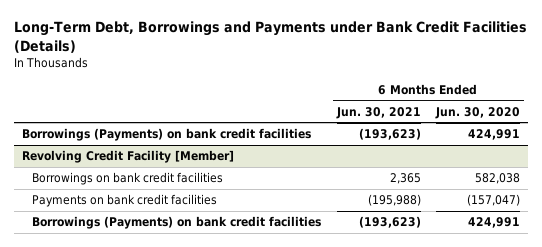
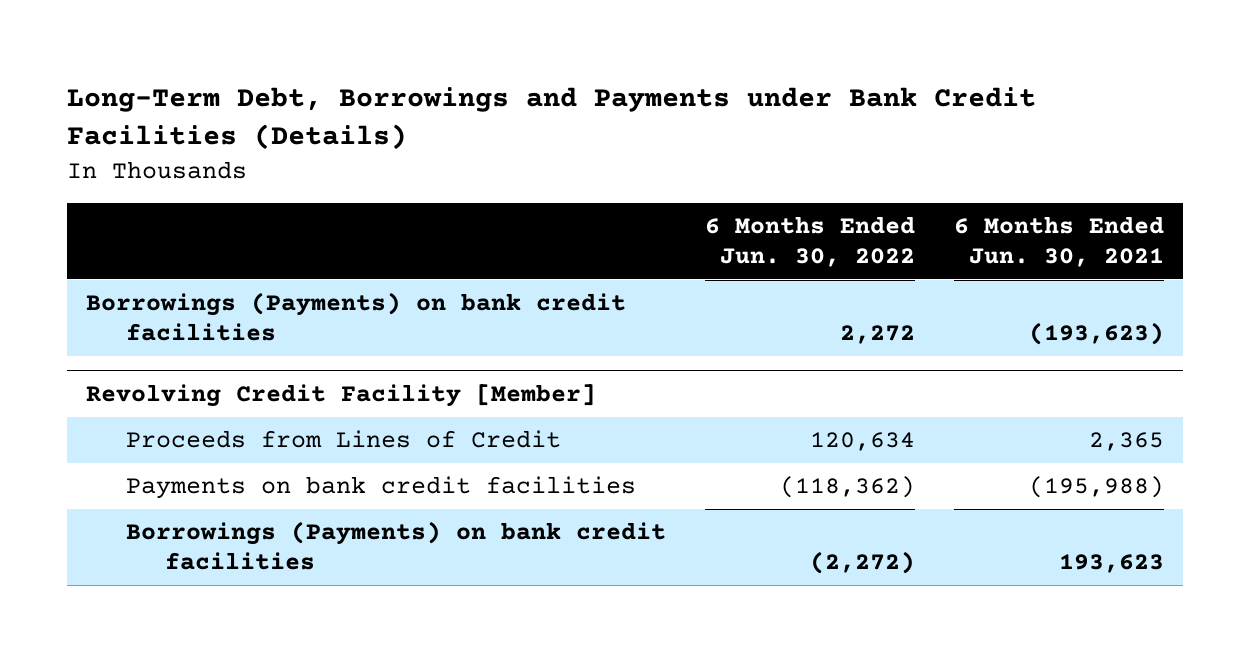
[435,106,521,119] Jun. 30, 2020 -> none
none -> [704,215,915,267] 6 Months Ended Jun. 30, 2022
[32,172,224,186] Borrowings on bank credit facilities -> [125,430,561,449] Proceeds from Lines of Credit
[358,216,421,229] (193,623) -> [1058,554,1164,574] 193,623

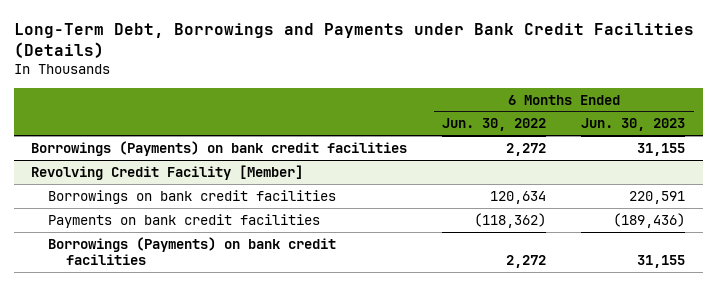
[953,215,1164,267] 6 Months Ended Jun. 30, 2021 -> none
none -> [581,118,686,132] Jun. 30, 2023
[125,430,561,449] Proceeds from Lines of Credit -> [48,189,337,204] Borrowings on bank credit facilities
[809,551,915,575] (2,272) -> [506,255,547,269] 2,272

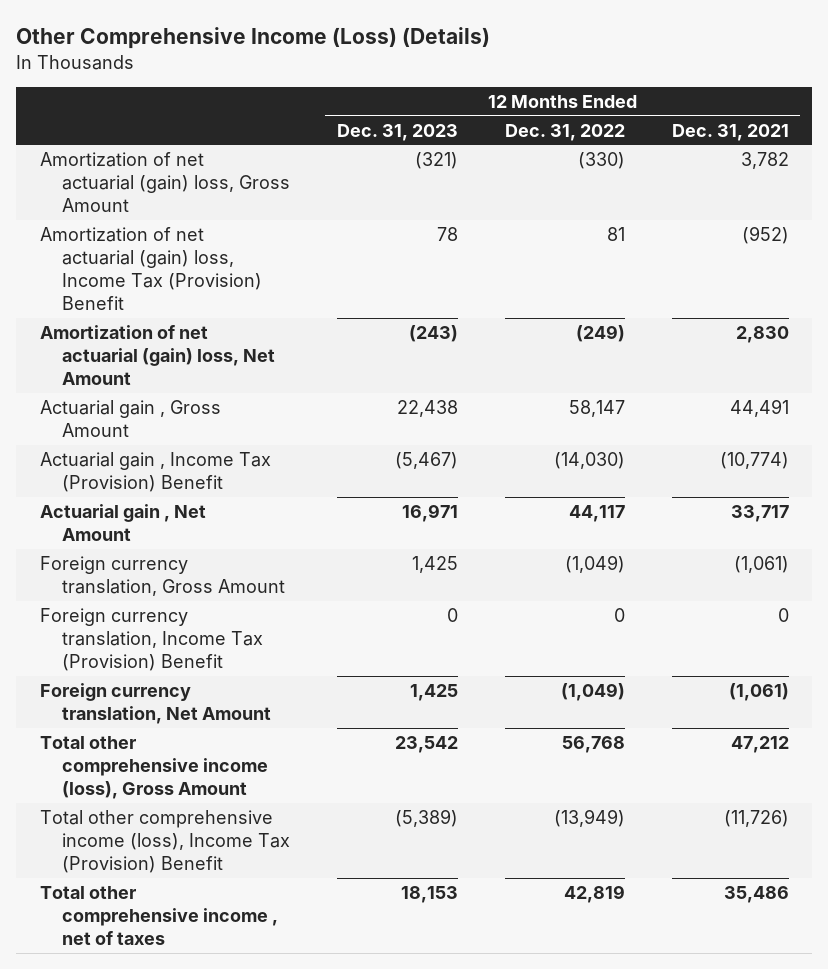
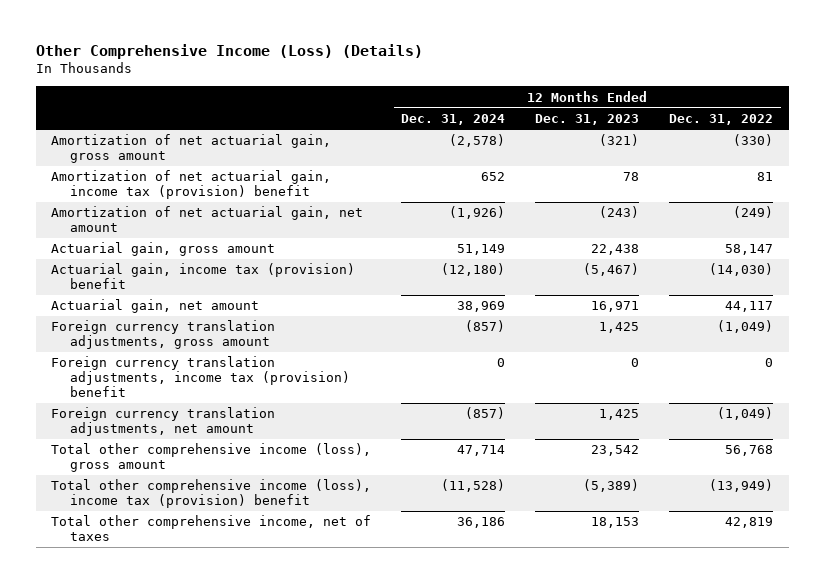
[671,123,789,141] Dec. 31, 2021 -> none
none -> [401,114,506,126] Dec. 31, 2024
[39,151,290,213] Amortization of net actuarial (gain) loss, Gross Amount -> [50,134,331,164] Amortization of net actuarial gain, gross amount
[39,226,262,311] Amortization of net actuarial (gain) loss, Income Tax (Provision) Benefit -> [50,170,331,200] Amortization of net actuarial gain, income tax (provision) benefit
[39,324,275,386] Amortization of net actuarial (gain) loss, Net Amount -> [50,206,363,233] Amortization of net actuarial gain, net amount
[39,399,221,438] Actuarial gain , Gross Amount -> [50,242,275,257] Actuarial gain, gross amount
[39,451,271,493] Actuarial gain , Income Tax (Provision) Benefit -> [50,263,355,290] Actuarial gain, income tax (provision) benefit
[39,503,206,542] Actuarial gain , Net Amount -> [50,299,259,314] Actuarial gain, net amount
[39,555,285,597] Foreign currency translation, Gross Amount -> [50,320,275,350] Foreign currency translation adjustments, gross amount
[39,607,263,672] Foreign currency translation, Income Tax (Provision) Benefit -> [50,356,350,398] Foreign currency translation adjustments, income tax (provision) benefit
[39,682,271,725] Foreign currency translation, Net Amount -> [50,407,275,437] Foreign currency translation adjustments, net amount
[39,735,268,800] Total other comprehensive income (loss), Gross Amount -> [50,443,371,473] Total other comprehensive income (loss), gross amount
[39,809,290,874] Total other comprehensive income (loss), Income Tax (Provision) Benefit -> [50,479,371,509] Total other comprehensive income (loss), income tax (provision) benefit
[39,885,278,946] Total other comprehensive income , net of taxes -> [50,515,371,542] Total other comprehensive income, net of taxes

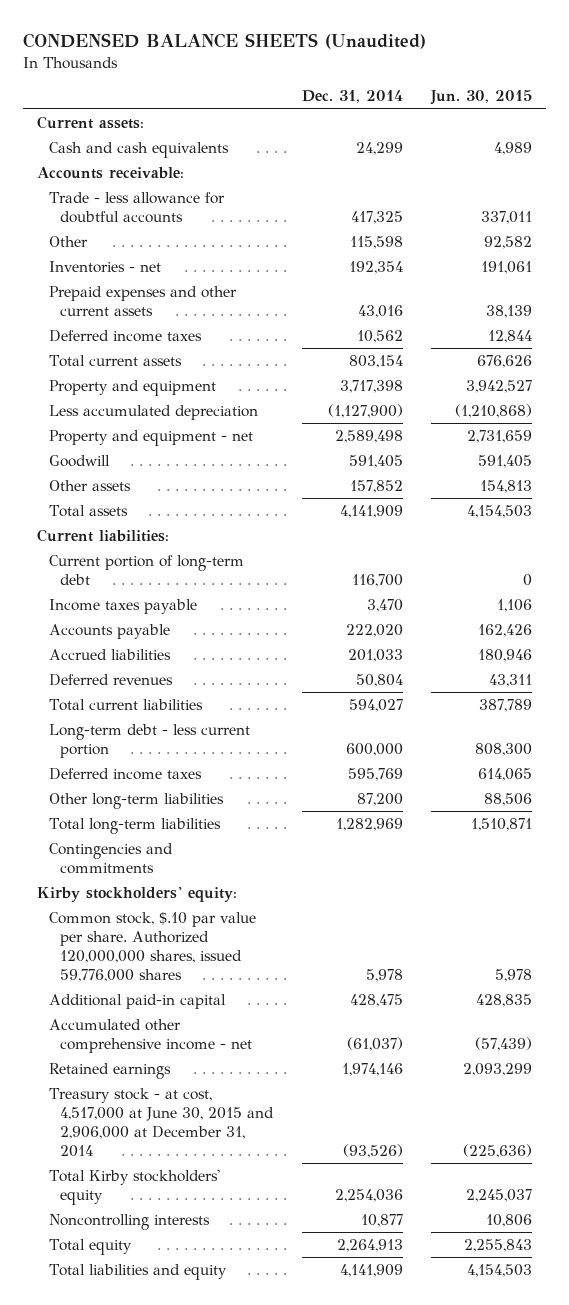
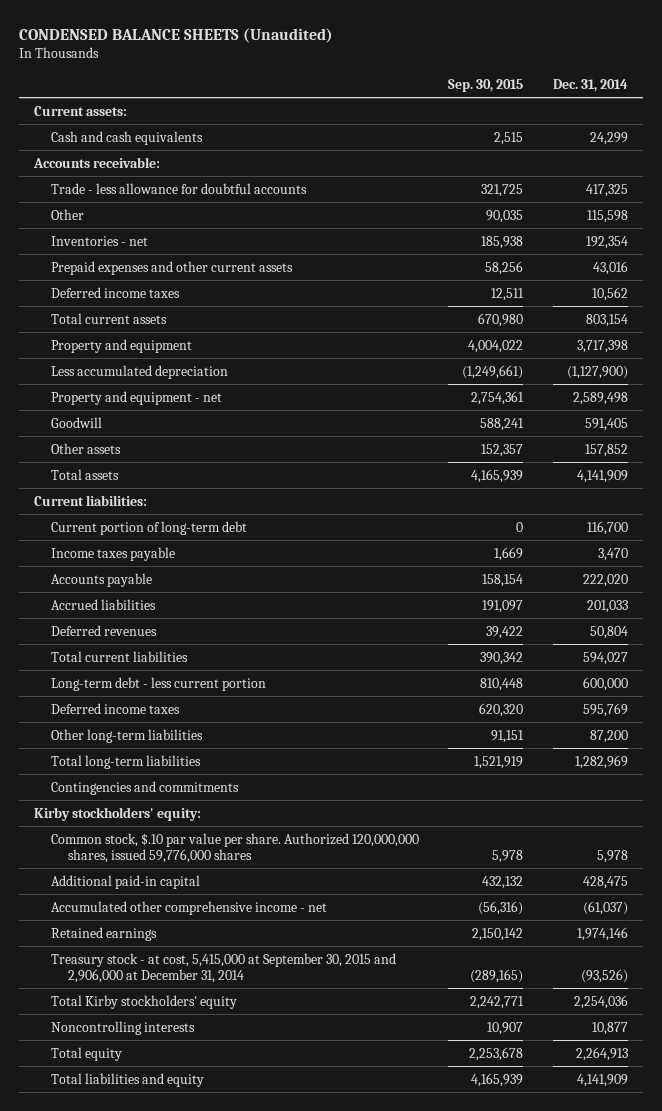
[429,90,532,106] Jun. 30, 2015 -> none
none -> [448,78,524,92] Sep. 30, 2015
[48,1087,275,1158] Treasury stock - at cost, 4,517,000 at June 30, 2015 and 2,906,000 at December 31, 2014 -> [50,952,396,983] Treasury stock - at cost, 5,415,000 at September 30, 2015 and 2,906,000 at December 31, 2014

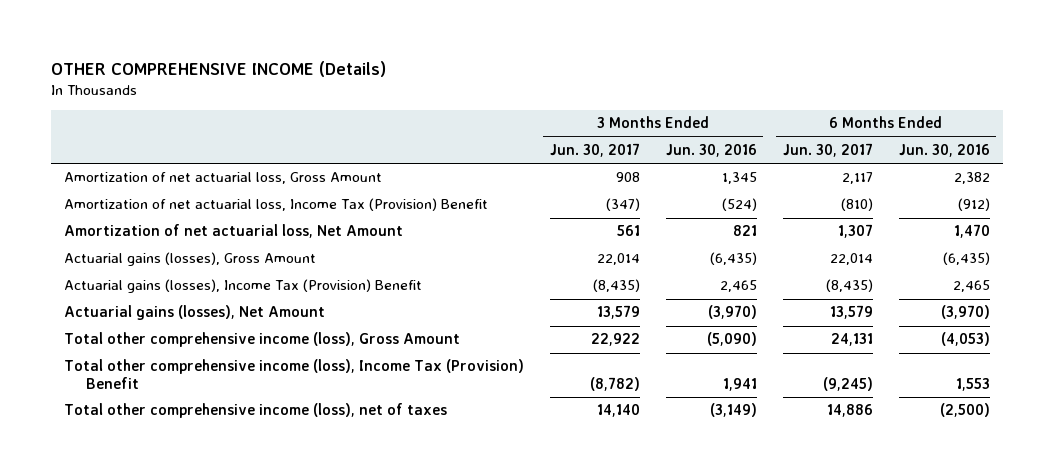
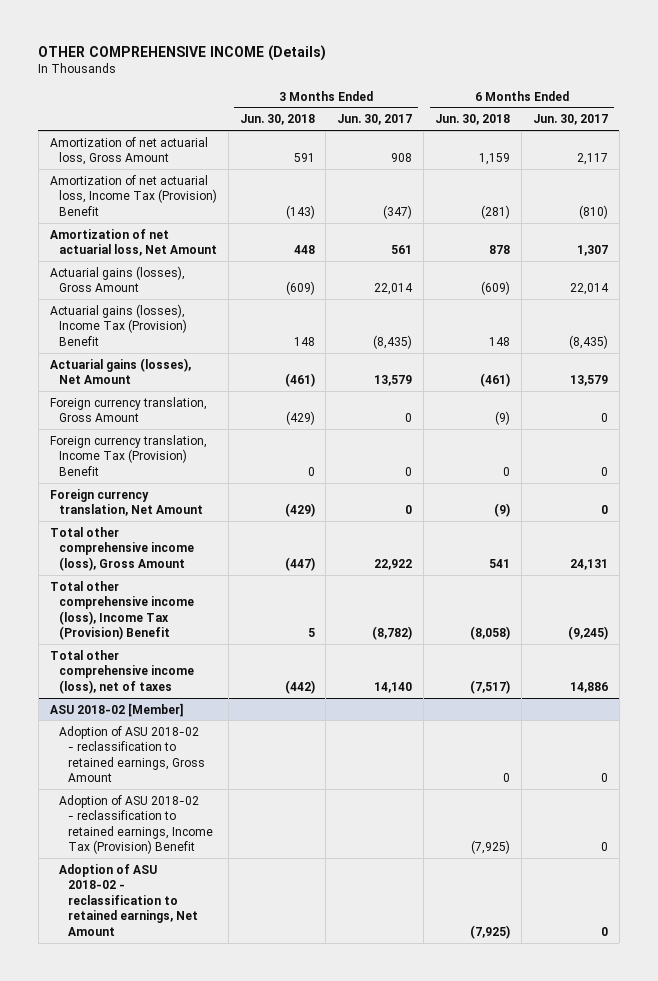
[665,144,757,158] Jun. 30, 2016 -> none
[898,144,990,158] Jun. 30, 2016 -> none
none -> [239,114,315,126] Jun. 30, 2018
none -> [435,114,511,126] Jun. 30, 2018
none -> [49,396,207,423] Foreign currency translation, Gross Amount
none -> [49,434,207,476] Foreign currency translation, Income Tax (Provision) Benefit
none -> [49,488,203,517] Foreign currency translation, Net Amount
none -> [49,702,184,717] ASU 2018-02 [Member]
none -> [58,725,205,783] Adoption of ASU 2018-02 - reclassification to retained earnings, Gross Amount
none -> [58,794,213,855] Adoption of ASU 2018-02 - reclassification to retained earnings, Income Tax (Provision) Benefit
none -> [58,863,198,937] Adoption of ASU 2018-02 - reclassification to retained earnings, Net Amount

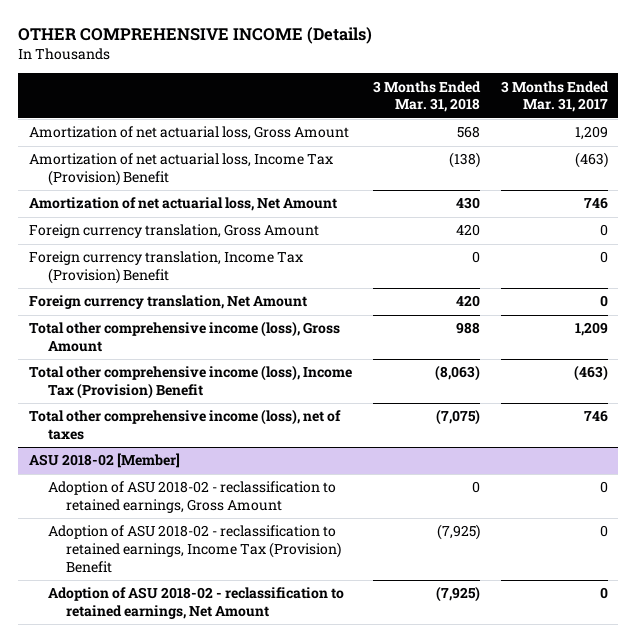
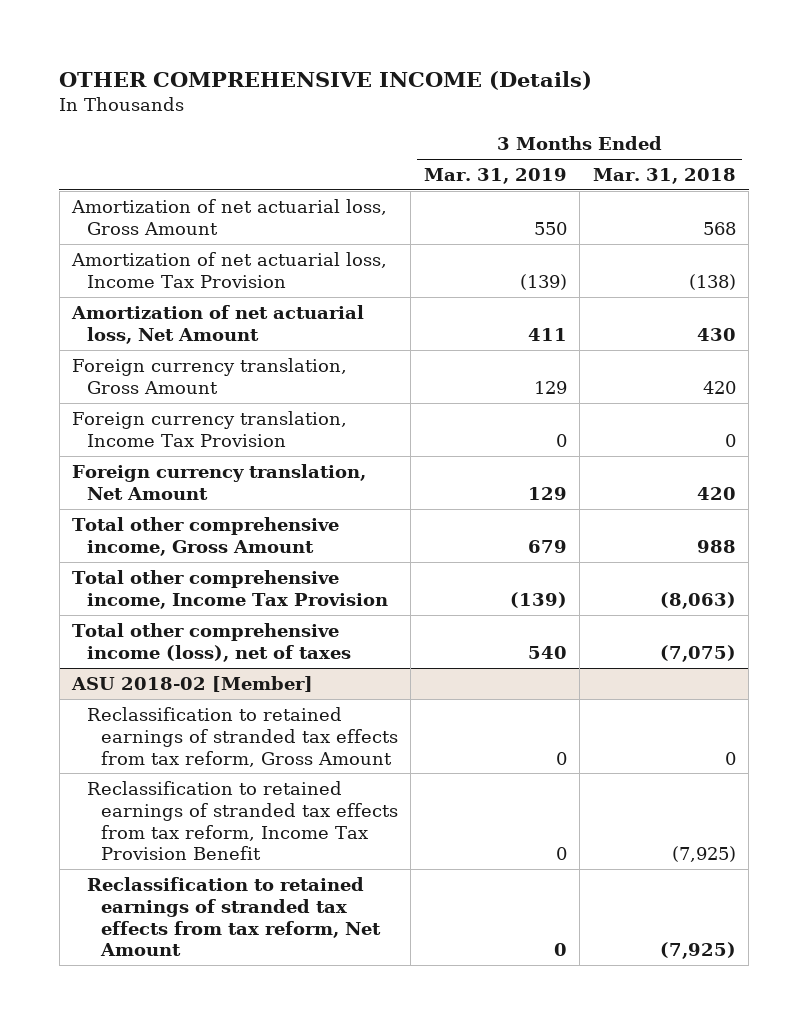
[500,80,609,113] 3 Months Ended Mar. 31, 2017 -> none
none -> [423,168,567,185] Mar. 31, 2019
[28,153,333,187] Amortization of net actuarial loss, Income Tax (Provision) Benefit -> [71,251,388,288] Amortization of net actuarial loss, Income Tax Provision
[28,251,303,285] Foreign currency translation, Income Tax (Provision) Benefit -> [72,410,348,447] Foreign currency translation, Income Tax Provision
[28,321,340,353] Total other comprehensive income (loss), Gross Amount -> [72,516,340,556] Total other comprehensive income, Gross Amount
[28,365,352,400] Total other comprehensive income (loss), Income Tax (Provision) Benefit -> [72,569,388,609] Total other comprehensive income, Income Tax Provision
[47,481,336,514] Adoption of ASU 2018-02 - reclassification to retained earnings, Gross Amount -> [86,706,398,767] Reclassification to retained earnings of stranded tax effects from tax reform, Gross Amount
[47,525,342,573] Adoption of ASU 2018-02 - reclassification to retained earnings, Income Tax (Provision) Benefit -> [86,780,398,861] Reclassification to retained earnings of stranded tax effects from tax reform, Income Tax Provision Benefit
[47,587,344,620] Adoption of ASU 2018-02 - reclassification to retained earnings, Net Amount -> [86,876,381,957] Reclassification to retained earnings of stranded tax effects from tax reform, Net Amount

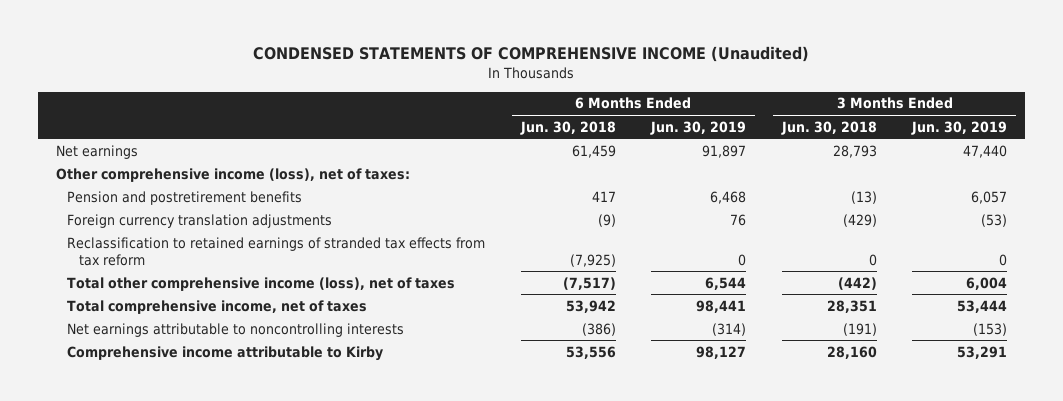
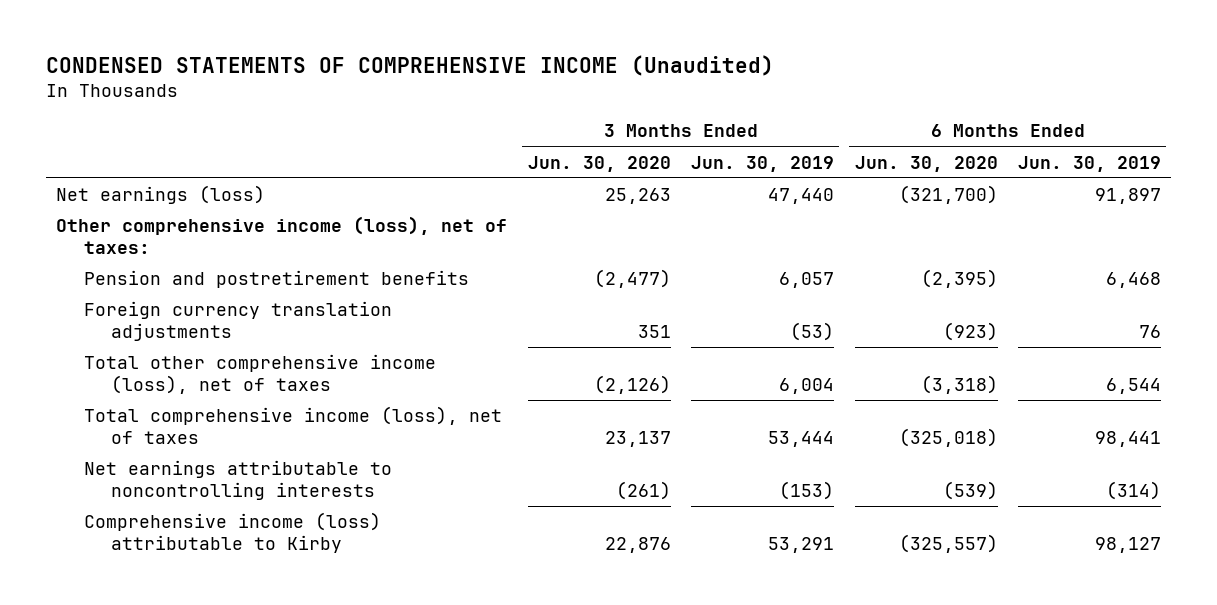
[519,120,616,135] Jun. 30, 2018 -> none
[780,120,877,135] Jun. 30, 2018 -> none
none -> [527,155,671,172] Jun. 30, 2020
none -> [854,155,998,172] Jun. 30, 2020
[55,144,138,159] Net earnings -> [56,185,266,205] Net earnings (loss)
[67,236,486,266] Reclassification to retained earnings of stranded tax effects from tax reform -> none
[67,299,368,314] Total comprehensive income, net of taxes -> [83,406,502,444] Total comprehensive income (loss), net of taxes
[67,345,384,361] Comprehensive income attributable to Kirby -> [83,512,381,553] Comprehensive income (loss) attributable to Kirby

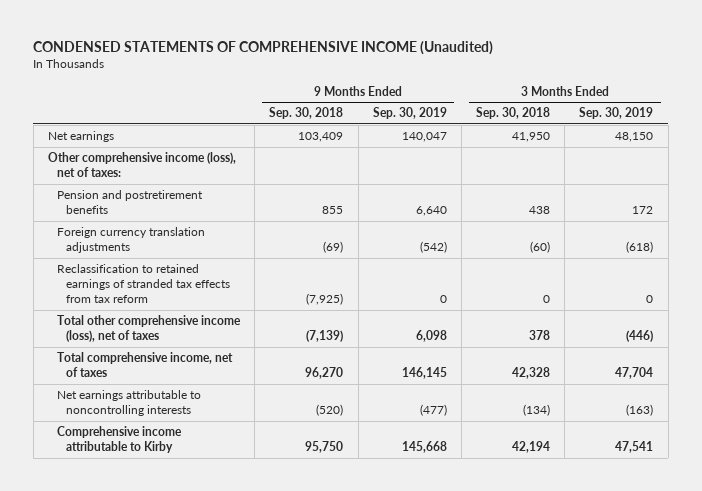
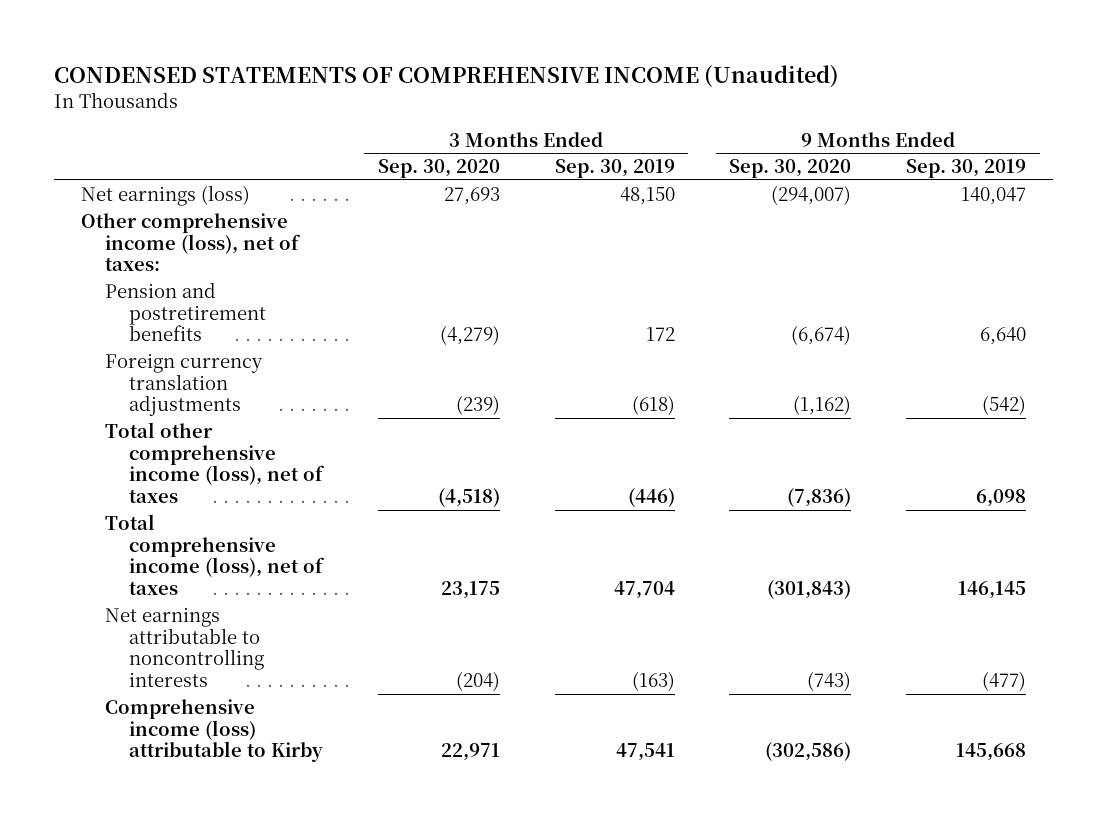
[269,107,344,120] Sep. 30, 2018 -> none
[476,107,551,120] Sep. 30, 2018 -> none
none -> [377,159,500,179] Sep. 30, 2020
none -> [729,159,852,179] Sep. 30, 2020
[48,131,115,143] Net earnings -> [81,185,251,207] Net earnings (loss)
[57,264,231,304] Reclassification to retained earnings of stranded tax effects from tax reform -> none
[57,352,234,378] Total comprehensive income, net of taxes -> [105,514,326,596] Total comprehensive income (loss), net of taxes
[57,426,183,454] Comprehensive income attributable to Kirby -> [105,699,324,763] Comprehensive income (loss) attributable to Kirby

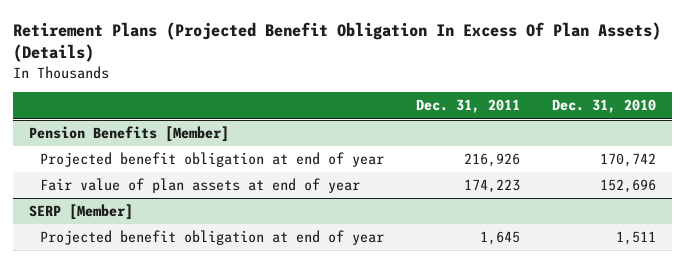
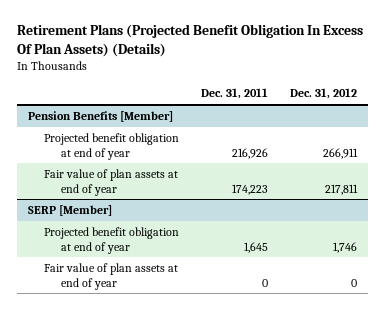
[551,99,656,114] Dec. 31, 2010 -> none
none -> [289,88,357,100] Dec. 31, 2012
none -> [44,262,179,290] Fair value of plan assets at end of year

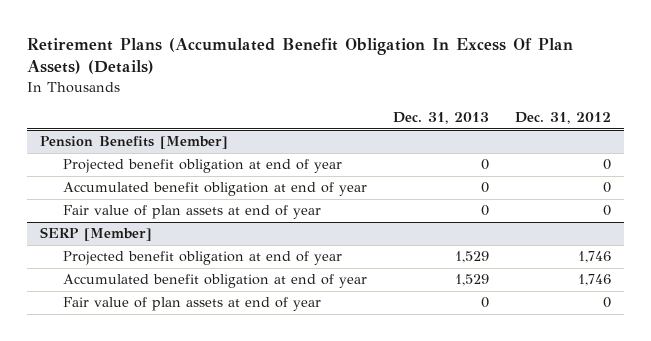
[16,24,363,57] Retirement Plans (Projected Benefit Obligation In Excess Of Plan Assets) (Details) -> [27,37,574,75] Retirement Plans (Accumulated Benefit Obligation In Excess Of Plan Assets) (Details)
[200,88,268,100] Dec. 31, 2011 -> none
none -> [392,112,489,125] Dec. 31, 2013
[322,147,358,159] 266,911 -> [602,159,611,171] 0
none -> [62,182,367,197] Accumulated benefit obligation at end of year
[324,183,358,195] 217,811 -> [602,205,611,217] 0
none -> [62,274,367,289] Accumulated benefit obligation at end of year

